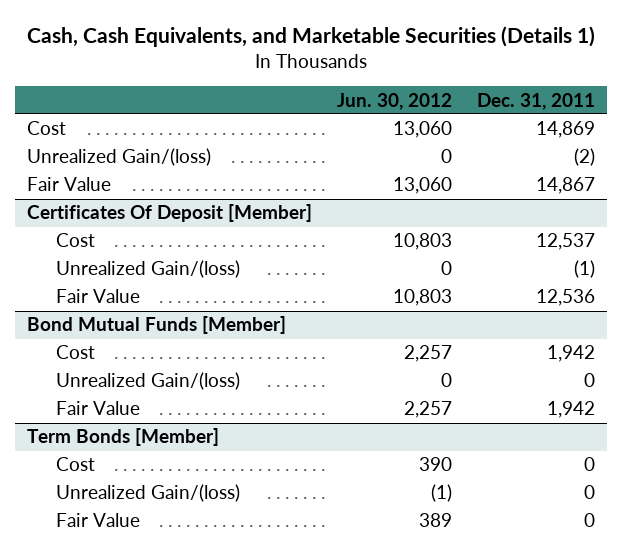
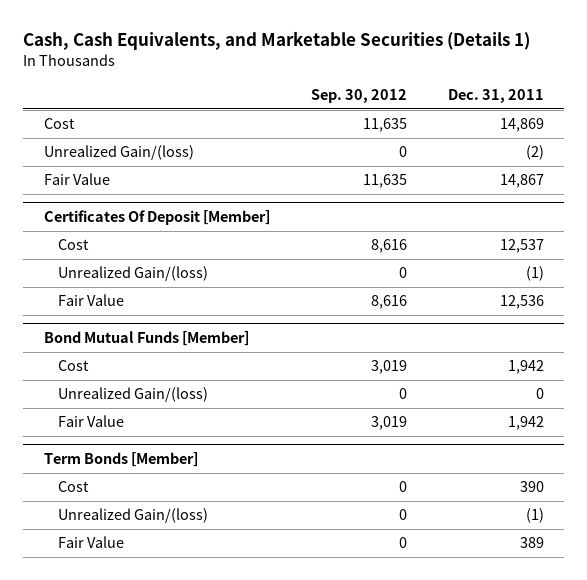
[337,92,453,110] Jun. 30, 2012 -> none
none -> [310,89,407,104] Sep. 30, 2012
[584,457,596,472] 0 -> [519,481,544,493] 390
[584,485,596,500] 0 -> [525,508,544,524] (1)
[584,513,596,528] 0 -> [519,537,544,549] 389

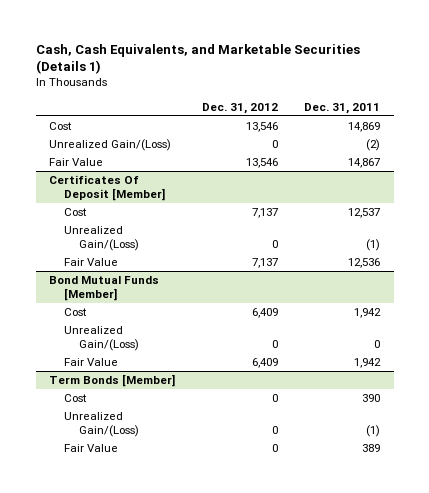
[310,89,407,104] Sep. 30, 2012 -> none
none -> [201,102,278,114] Dec. 31, 2012
[43,145,194,161] Unrealized Gain/(loss) -> [49,138,172,151] Unrealized Gain/(Loss)
[58,266,209,282] Unrealized Gain/(loss) -> [64,225,139,252] Unrealized Gain/(Loss)
[58,387,209,403] Unrealized Gain/(loss) -> [64,325,139,352] Unrealized Gain/(Loss)
[58,508,209,524] Unrealized Gain/(loss) -> [64,411,139,438] Unrealized Gain/(Loss)

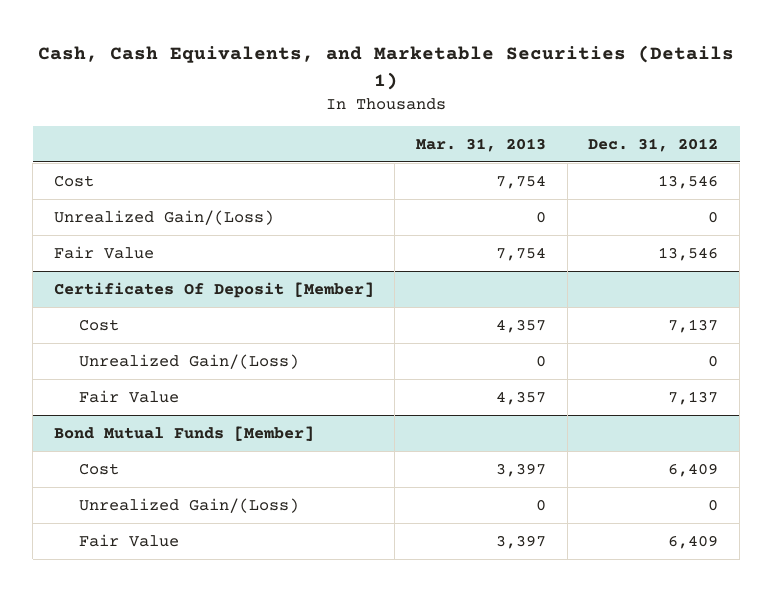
[304,102,381,114] Dec. 31, 2011 -> none
none -> [416,137,547,152] Mar. 31, 2013
[49,373,176,387] Term Bonds [Member] -> none
[64,393,88,402] Cost -> none
[64,411,139,438] Unrealized Gain/(Loss) -> none
[64,443,119,452] Fair Value -> none

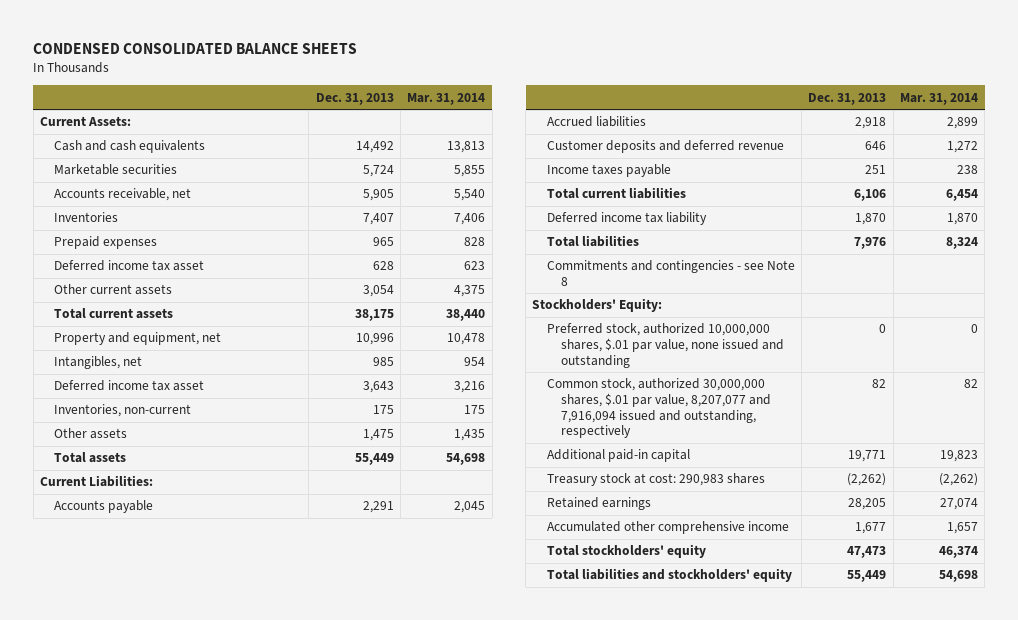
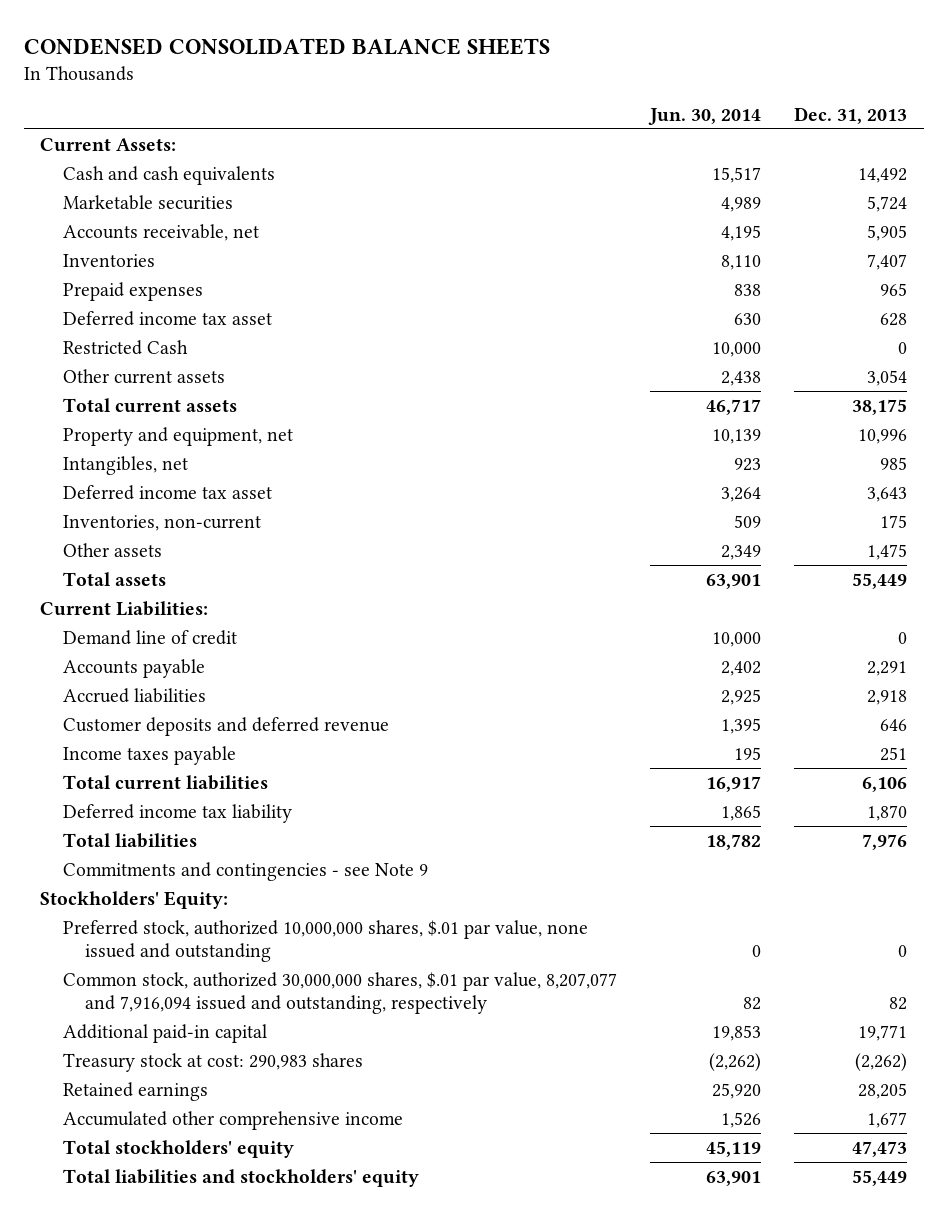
[407,92,486,105] Mar. 31, 2014 -> none
none -> [648,107,762,125] Jun. 30, 2014
none -> [62,339,188,355] Restricted Cash
none -> [62,629,237,645] Demand line of credit
[546,260,795,286] Commitments and contingencies - see Note 8 -> [62,861,428,881] Commitments and contingencies - see Note 9

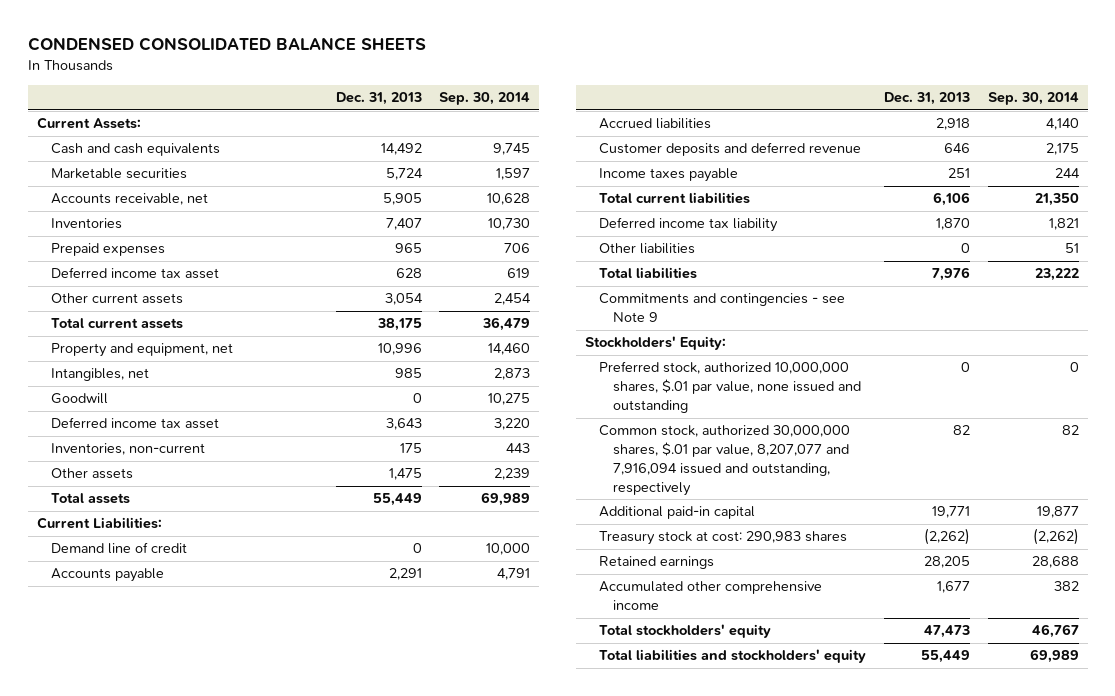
[648,107,762,125] Jun. 30, 2014 -> none
none -> [439,92,531,106] Sep. 30, 2014
[62,339,188,355] Restricted Cash -> none
none -> [50,393,108,405] Goodwill
none -> [599,243,696,255] Other liabilities

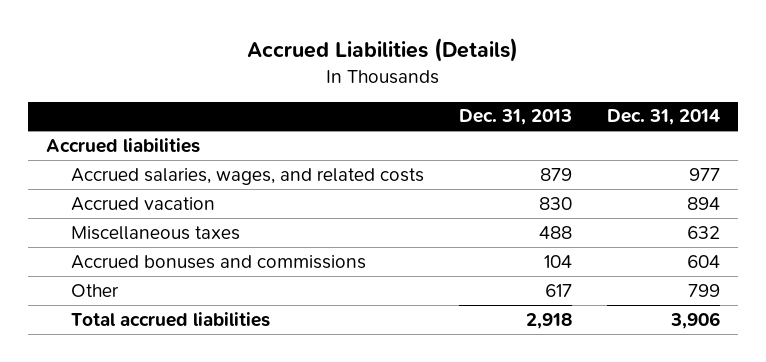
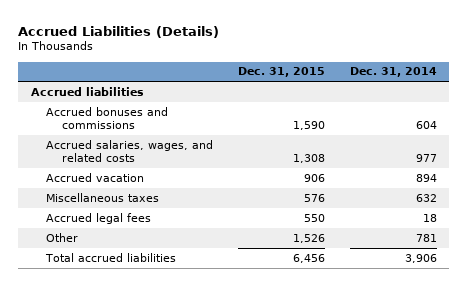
[459,109,573,126] Dec. 31, 2013 -> none
none -> [238,67,326,78] Dec. 31, 2015
[71,254,367,269] Accrued bonuses and commissions -> [46,106,169,129] Accrued bonuses and commissions
none -> [46,212,152,224] Accrued legal fees
[688,283,721,297] 799 -> [415,233,437,242] 781

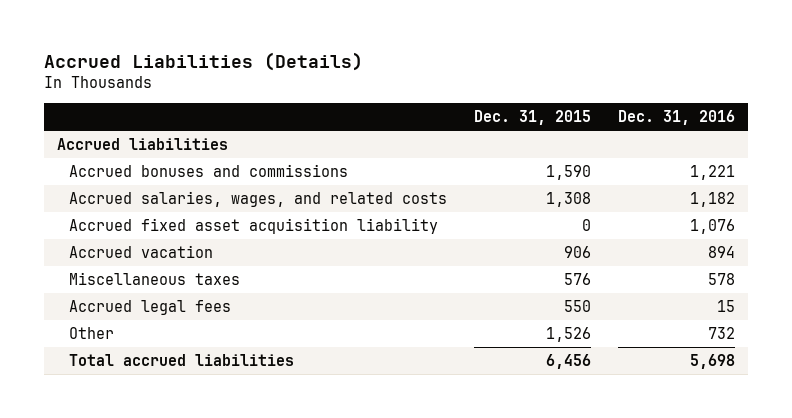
[349,67,437,78] Dec. 31, 2014 -> none
none -> [617,110,735,126] Dec. 31, 2016
none -> [68,217,438,234] Accrued fixed asset acquisition liability

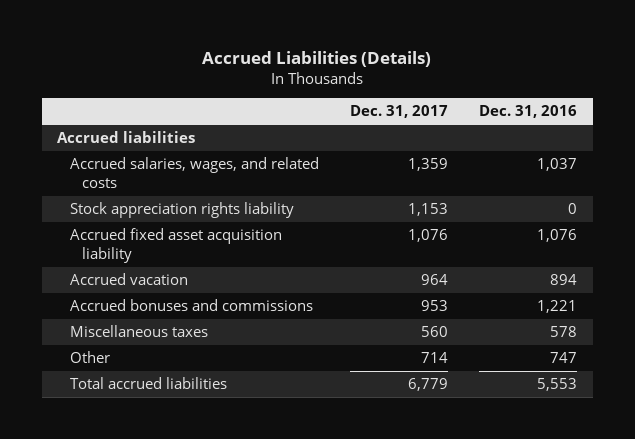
[473,110,591,126] Dec. 31, 2015 -> none
none -> [350,105,449,119] Dec. 31, 2017
[689,191,735,207] 1,182 -> [537,158,578,172] 1,037
none -> [69,202,294,219] Stock appreciation rights liability
[68,163,348,177] Accrued bonuses and commissions -> [69,299,313,312] Accrued bonuses and commissions
[68,299,231,315] Accrued legal fees -> none
[707,326,735,339] 732 -> [550,352,578,364] 747
[689,353,735,369] 5,698 -> [537,378,578,392] 5,553

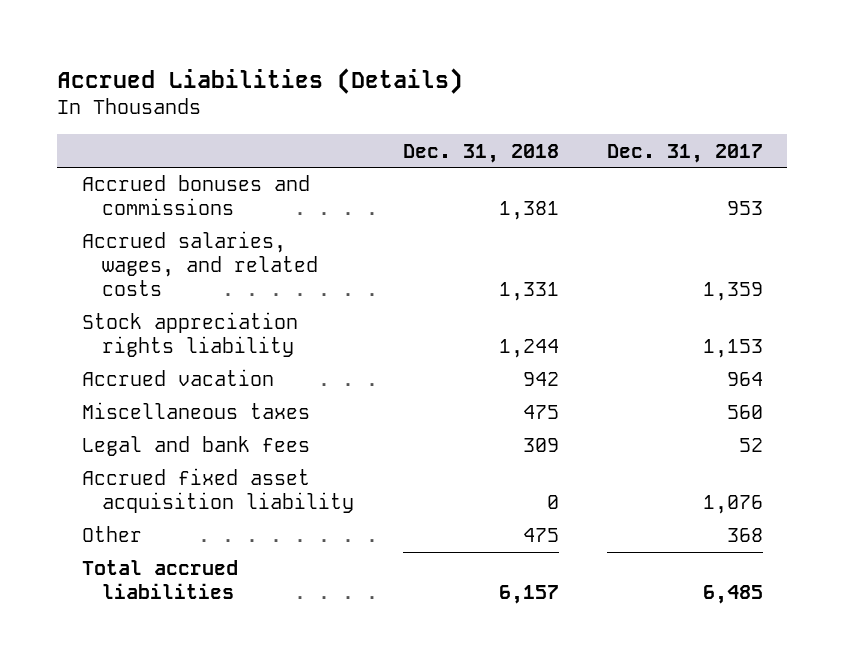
[479,105,578,119] Dec. 31, 2016 -> none
none -> [402,143,559,163] Dec. 31, 2018
[57,131,196,144] Accrued liabilities -> none
[69,299,313,312] Accrued bonuses and commissions -> [81,175,310,216] Accrued bonuses and commissions
none -> [81,436,310,457] Legal and bank fees
[69,228,282,263] Accrued fixed asset acquisition liability -> [81,468,355,514] Accrued fixed asset acquisition liability
[421,352,449,364] 714 -> [726,528,763,543] 368
[408,378,449,392] 6,779 -> [702,585,763,605] 6,485

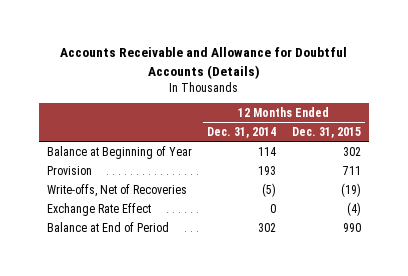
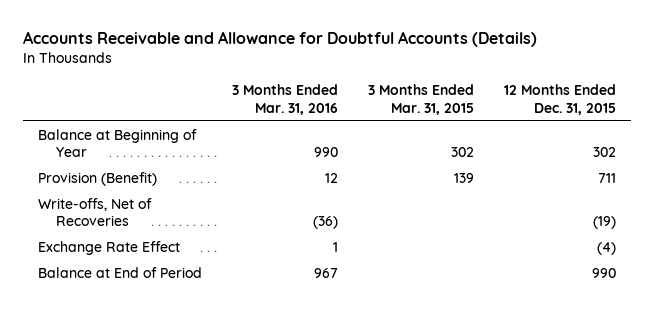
[207,126,277,138] Dec. 31, 2014 -> none
none -> [231,84,338,115] 3 Months Ended Mar. 31, 2016
none -> [368,84,475,115] 3 Months Ended Mar. 31, 2015
[46,165,92,175] Provision -> [37,172,157,187] Provision (Benefit)

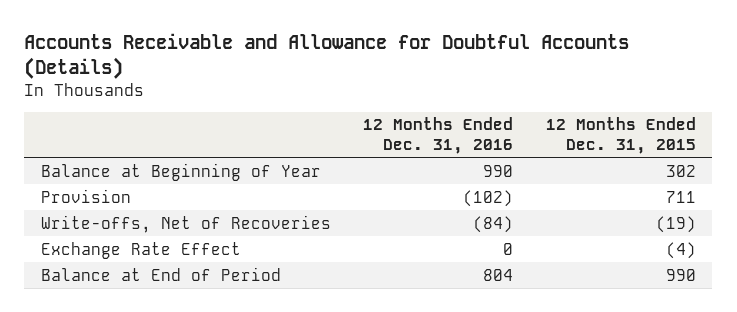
[231,84,338,115] 3 Months Ended Mar. 31, 2016 -> none
[368,84,475,115] 3 Months Ended Mar. 31, 2015 -> none
none -> [363,117,514,154] 12 Months Ended Dec. 31, 2016
[37,172,157,187] Provision (Benefit) -> [40,188,131,203] Provision

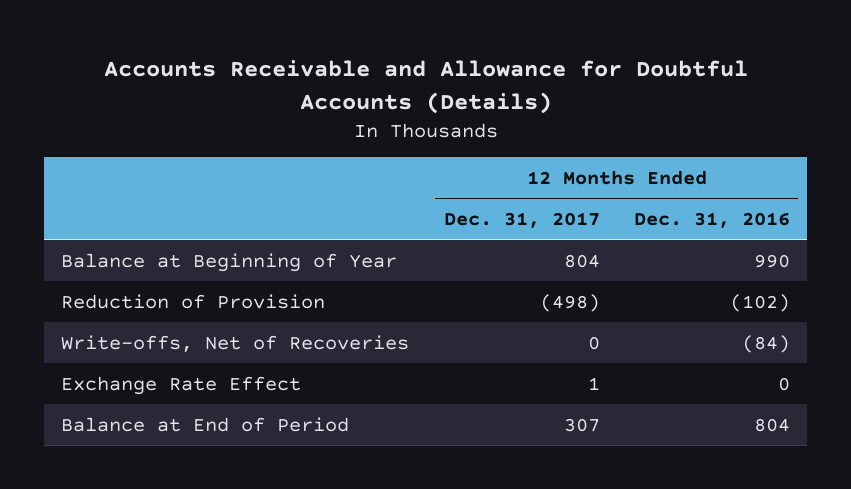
[545,117,696,154] 12 Months Ended Dec. 31, 2015 -> none
none -> [443,211,600,228] Dec. 31, 2017
[40,188,131,203] Provision -> [61,293,326,309] Reduction of Provision

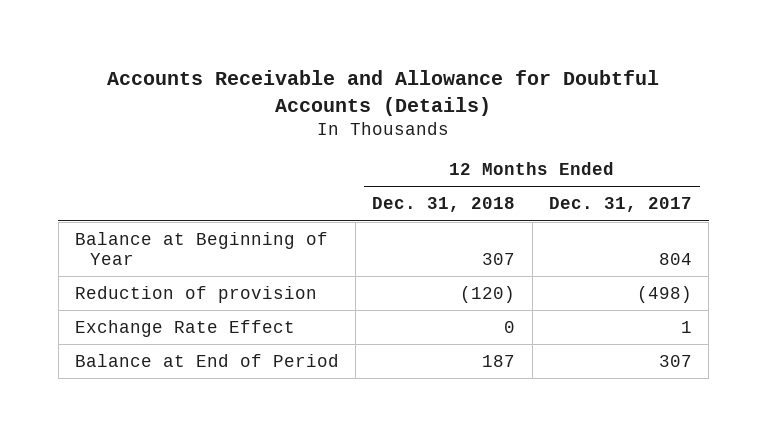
[633,211,790,228] Dec. 31, 2016 -> none
none -> [372,197,516,213] Dec. 31, 2018
[61,334,410,352] Write-offs, Net of Recoveries -> none
[61,293,326,309] Reduction of Provision -> [74,285,317,303] Reduction of provision

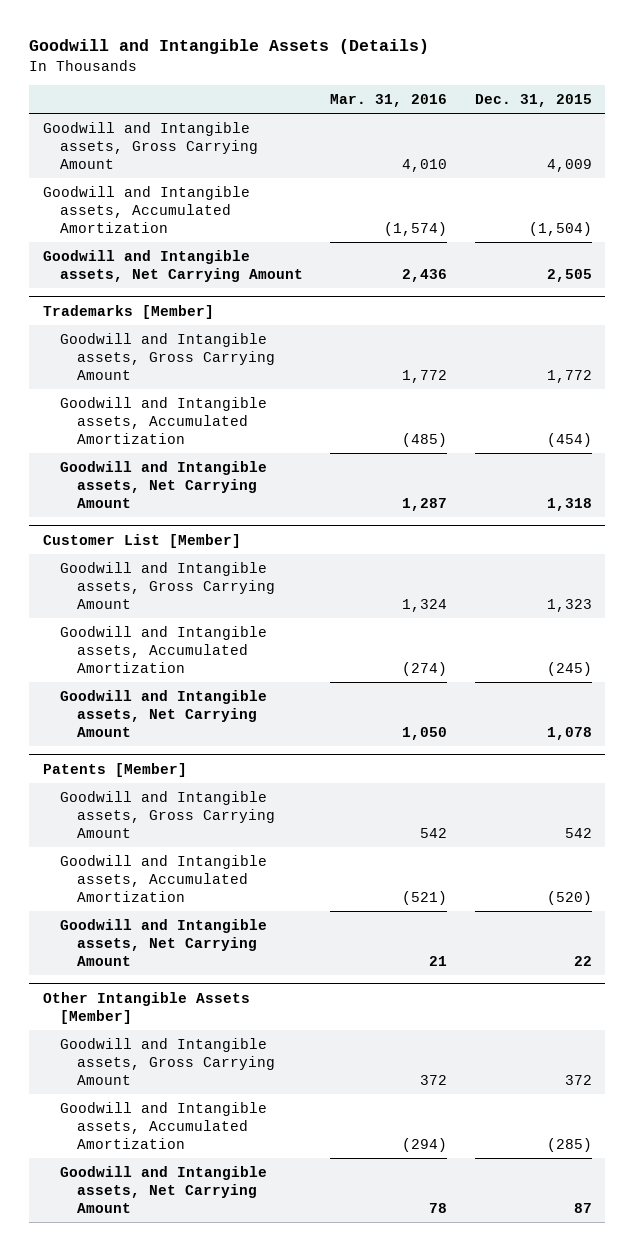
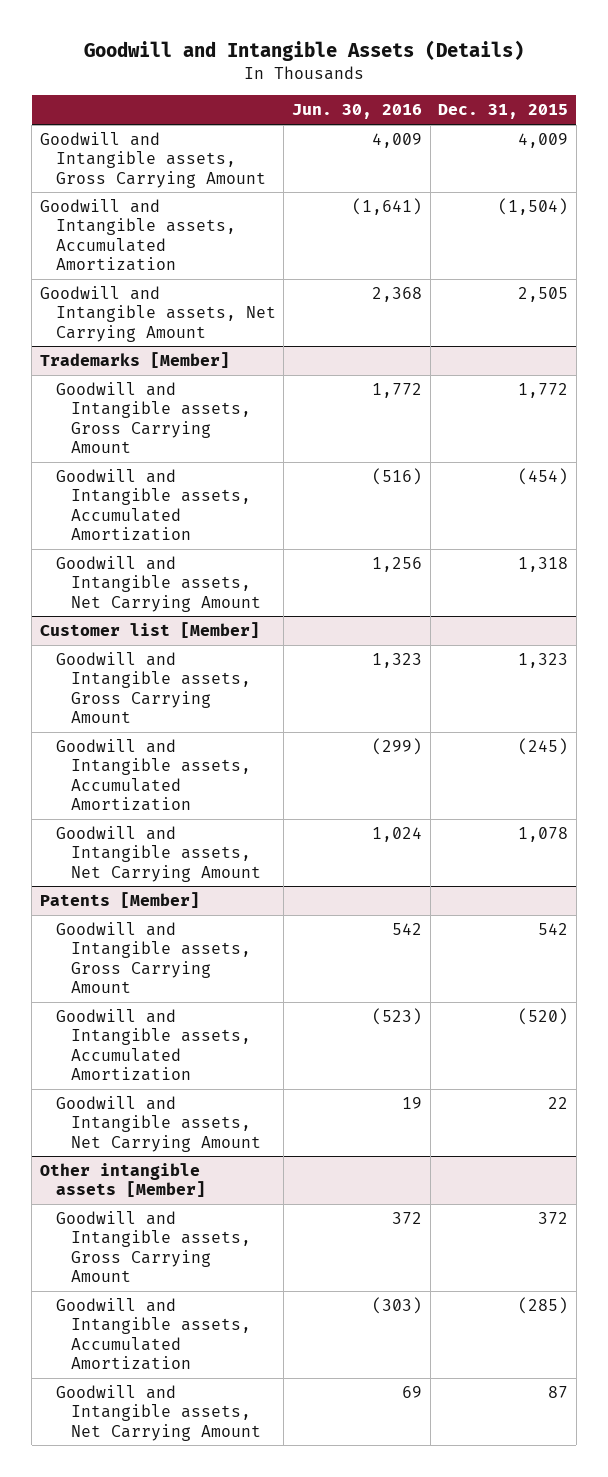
[330,93,448,107] Mar. 31, 2016 -> none
none -> [291,104,422,120] Jun. 30, 2016
[42,533,241,548] Customer List [Member] -> [39,622,260,639] Customer list [Member]
[42,991,250,1024] Other Intangible Assets [Member] -> [39,1163,206,1198] Other intangible assets [Member]

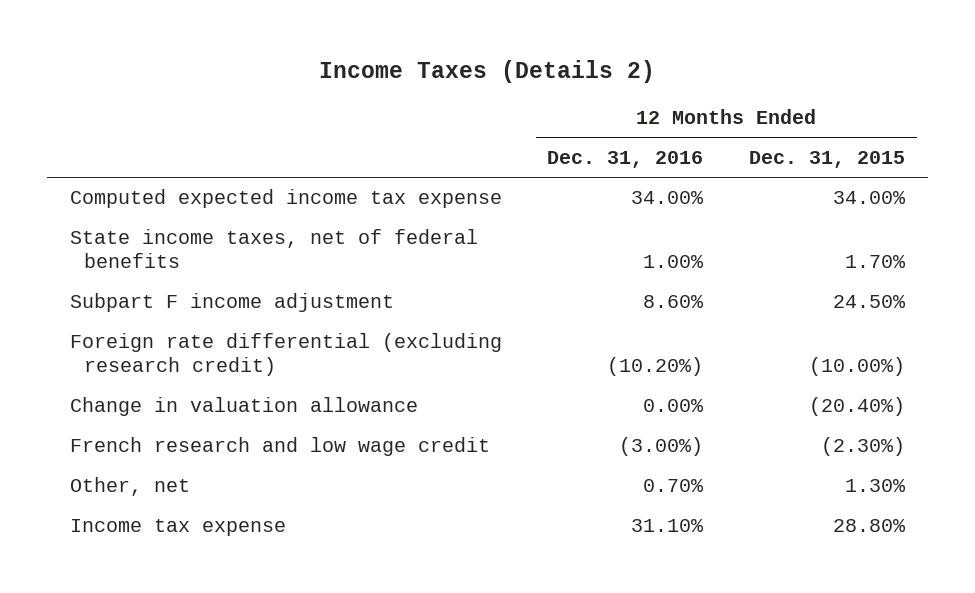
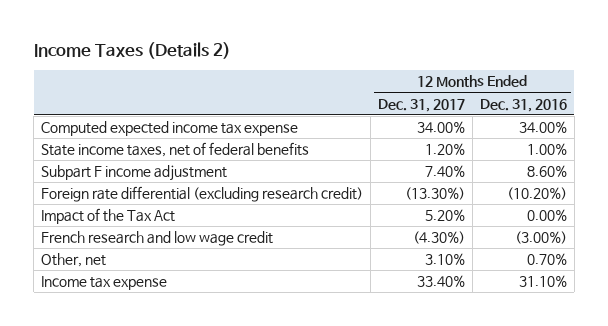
[749,150,906,168] Dec. 31, 2015 -> none
none -> [378,98,466,112] Dec. 31, 2017
[69,397,418,417] Change in valuation allowance -> none
none -> [41,208,176,225] Impact of the Tax Act

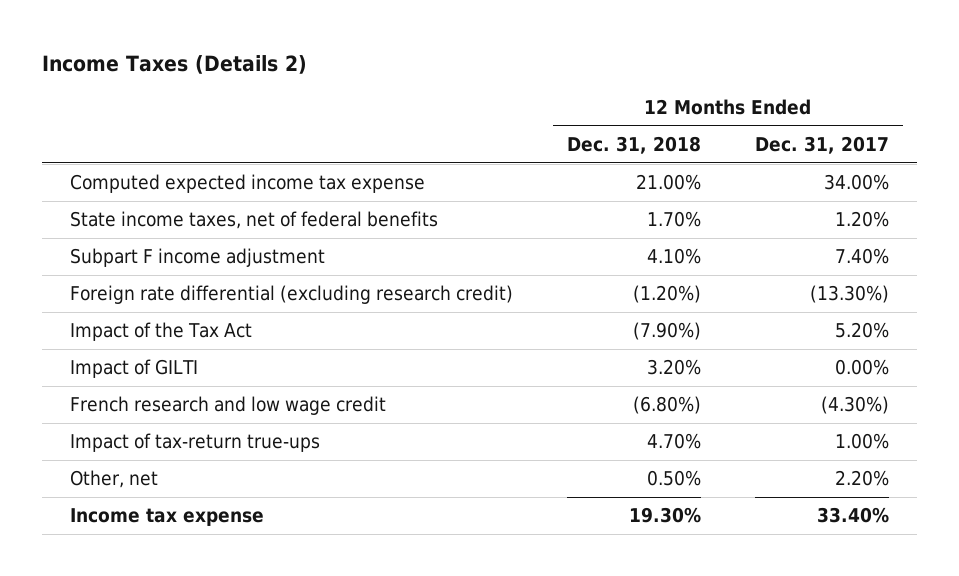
[479,98,567,112] Dec. 31, 2016 -> none
none -> [566,135,701,154] Dec. 31, 2018
none -> [69,359,198,379] Impact of GILTI
none -> [69,433,320,453] Impact of tax-return true-ups
[425,253,466,266] 3.10% -> [835,470,890,487] 2.20%

